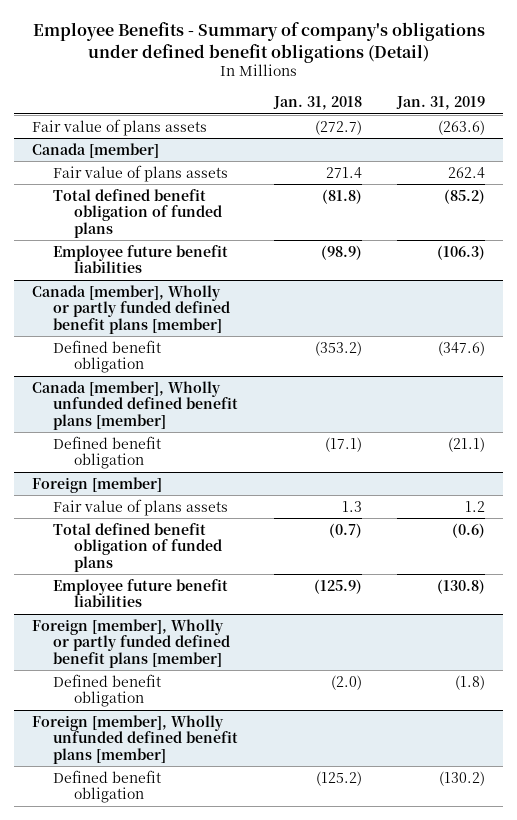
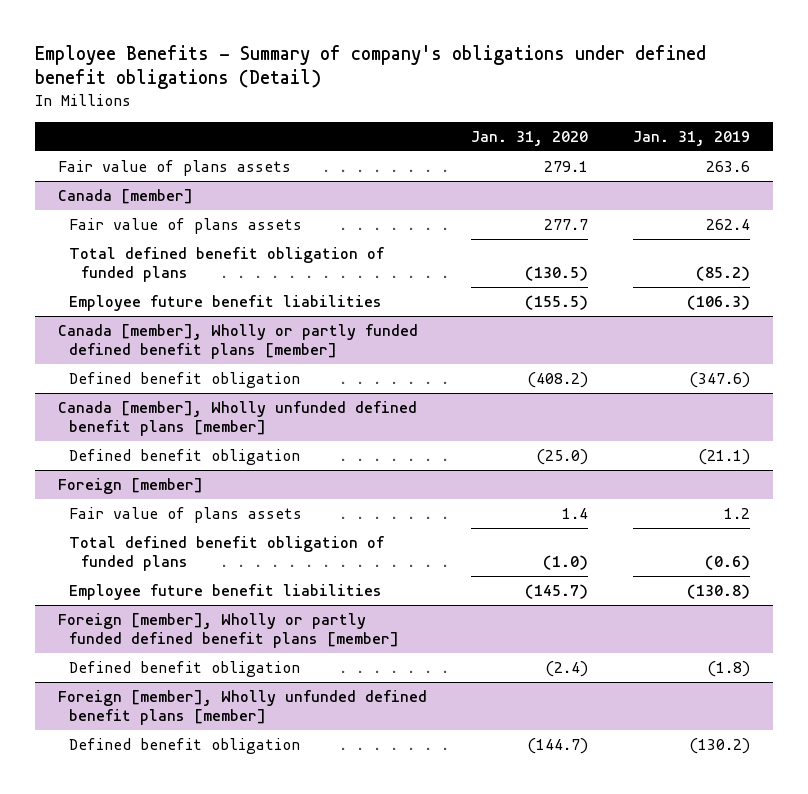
[272,96,362,111] Jan. 31, 2018 -> none
none -> [471,130,589,146] Jan. 31, 2020
[438,119,486,135] (263.6) -> [706,160,751,172] 263.6

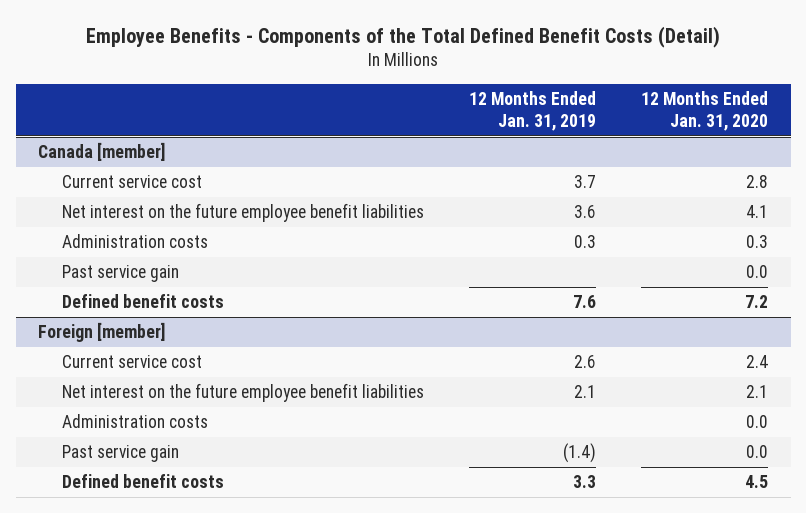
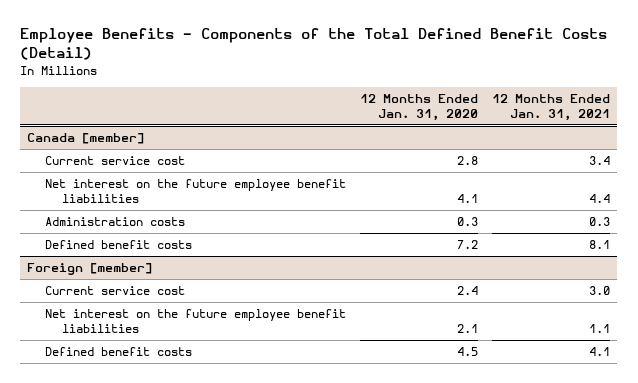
[468,91,596,131] 12 Months Ended Jan. 31, 2019 -> none
none -> [492,94,611,121] 12 Months Ended Jan. 31, 2021
[61,265,179,283] Past service gain -> none
[61,414,208,429] Administration costs -> none
[61,445,179,463] Past service gain -> none

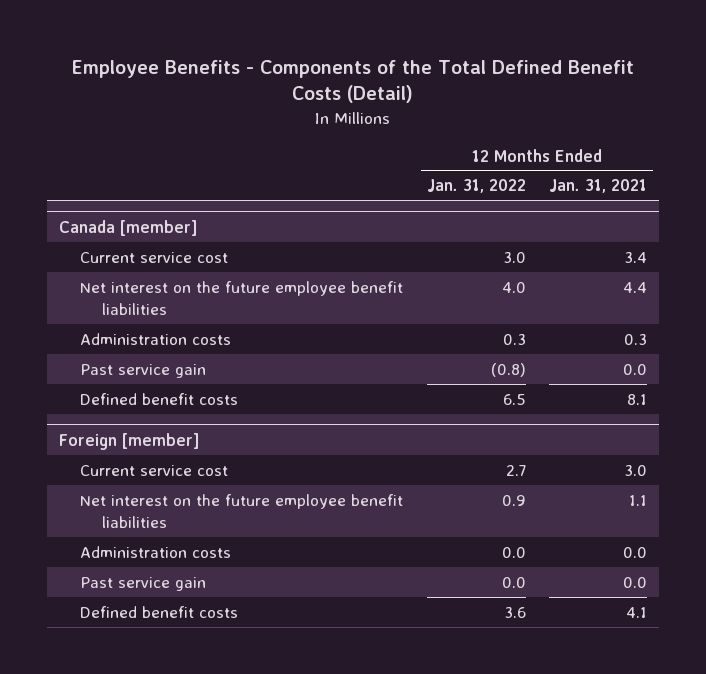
[359,94,478,121] 12 Months Ended Jan. 31, 2020 -> none
none -> [426,179,526,194] Jan. 31, 2022
none -> [80,363,207,378] Past service gain
none -> [80,545,232,558] Administration costs
none -> [80,576,207,591] Past service gain

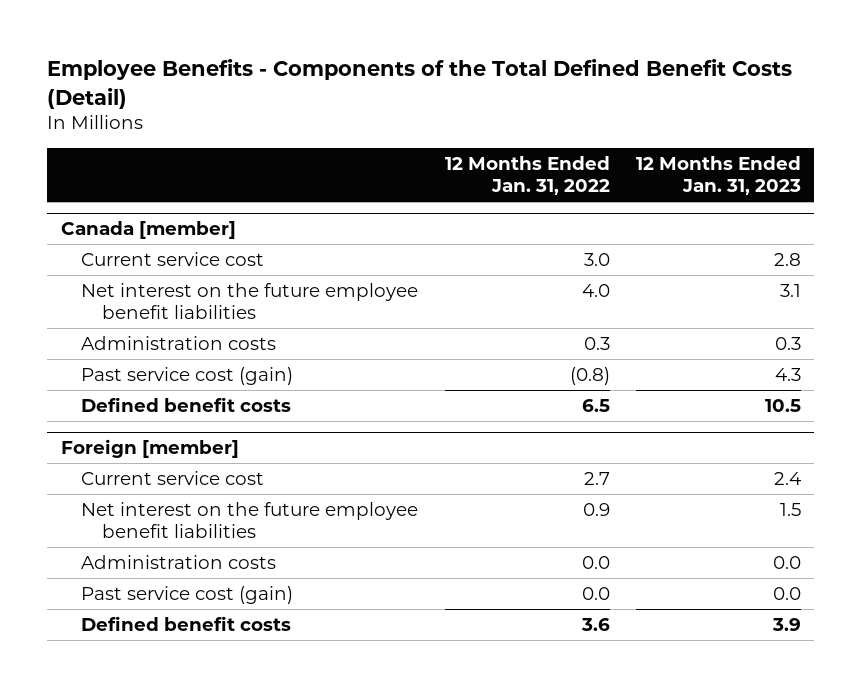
[549,179,648,194] Jan. 31, 2021 -> none
none -> [636,155,802,196] 12 Months Ended Jan. 31, 2023
[80,363,207,378] Past service gain -> [81,366,294,385] Past service cost (gain)
[80,576,207,591] Past service gain -> [81,585,294,604] Past service cost (gain)

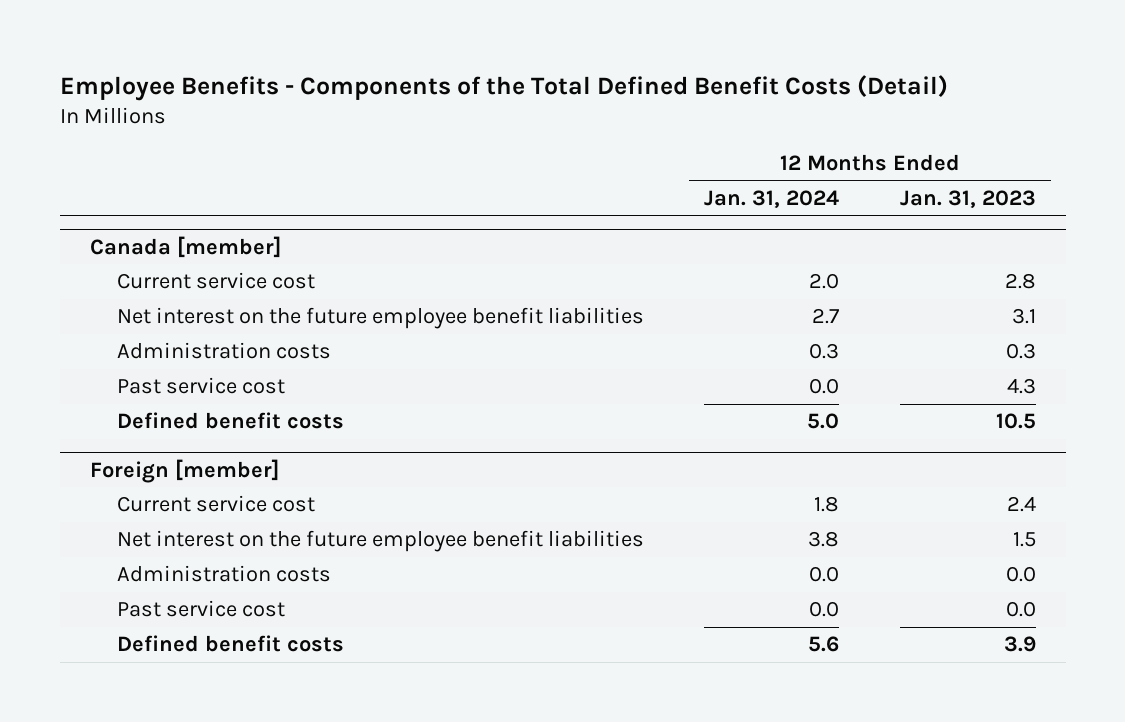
[444,155,610,196] 12 Months Ended Jan. 31, 2022 -> none
none -> [704,189,840,208] Jan. 31, 2024
[81,366,294,385] Past service cost (gain) -> [117,377,286,395] Past service cost
[81,585,294,604] Past service cost (gain) -> [117,600,286,618] Past service cost

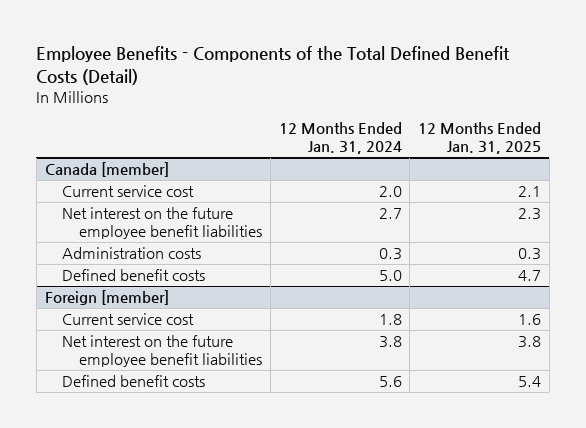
[899,189,1036,208] Jan. 31, 2023 -> none
none -> [418,122,542,155] 12 Months Ended Jan. 31, 2025
[117,377,286,395] Past service cost -> none
[117,565,332,583] Administration costs -> none
[117,600,286,618] Past service cost -> none

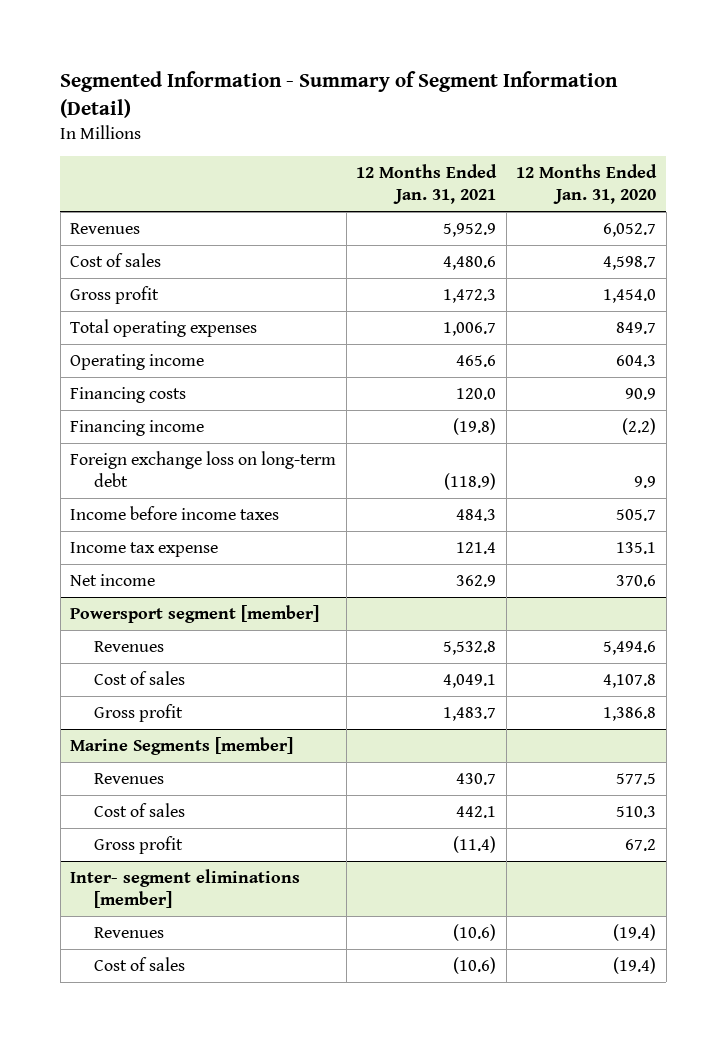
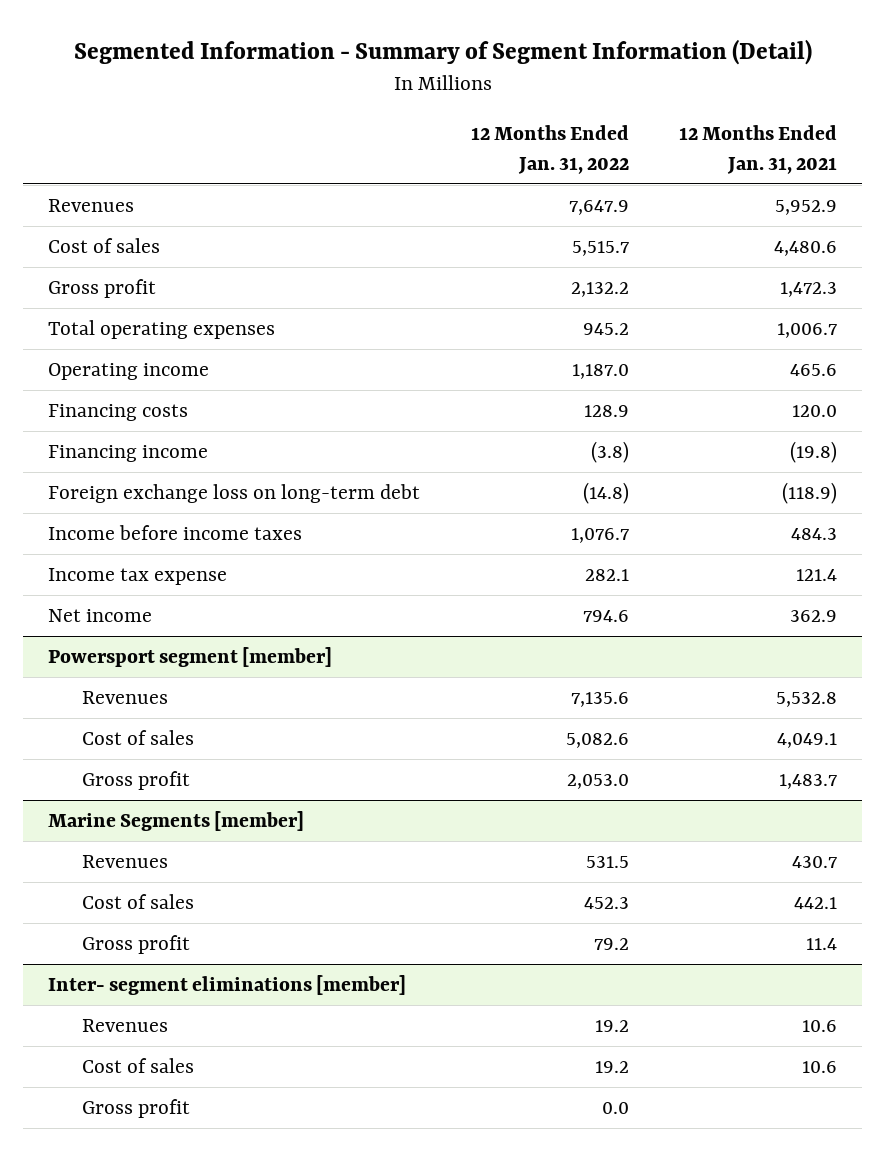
[516,164,658,205] 12 Months Ended Jan. 31, 2020 -> none
none -> [470,125,629,174] 12 Months Ended Jan. 31, 2022
[453,835,497,853] (11.4) -> [805,938,837,951] 11.4
[453,923,497,941] (10.6) -> [801,1020,837,1033] 10.6
[453,956,497,974] (10.6) -> [801,1061,837,1074] 10.6
none -> [81,1099,190,1119] Gross profit

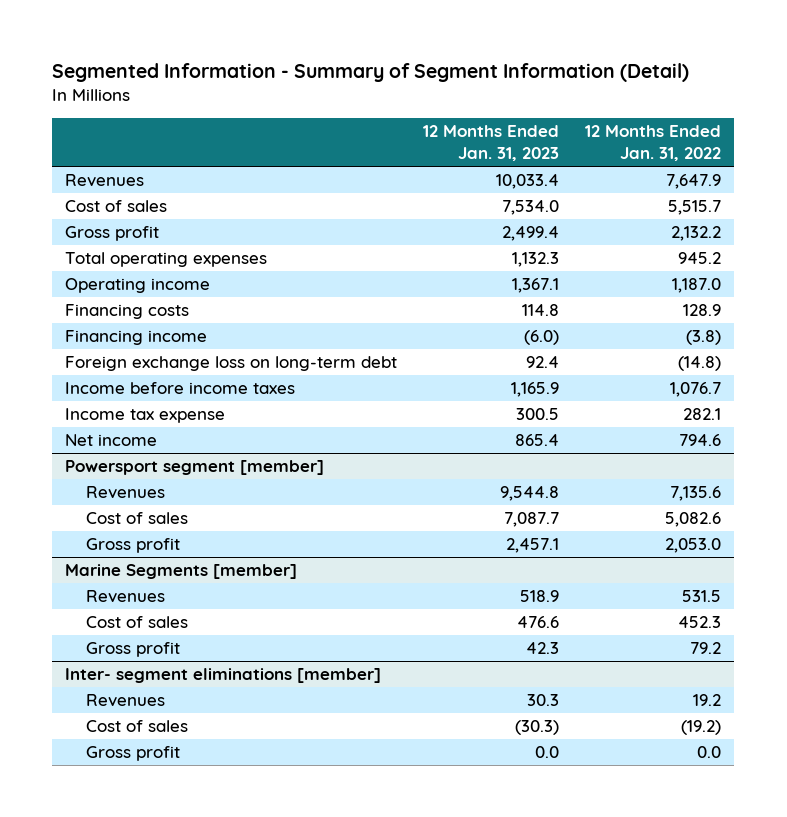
[678,125,837,174] 12 Months Ended Jan. 31, 2021 -> none
none -> [423,125,560,162] 12 Months Ended Jan. 31, 2023
[594,1061,629,1074] 19.2 -> [681,720,722,736] (19.2)

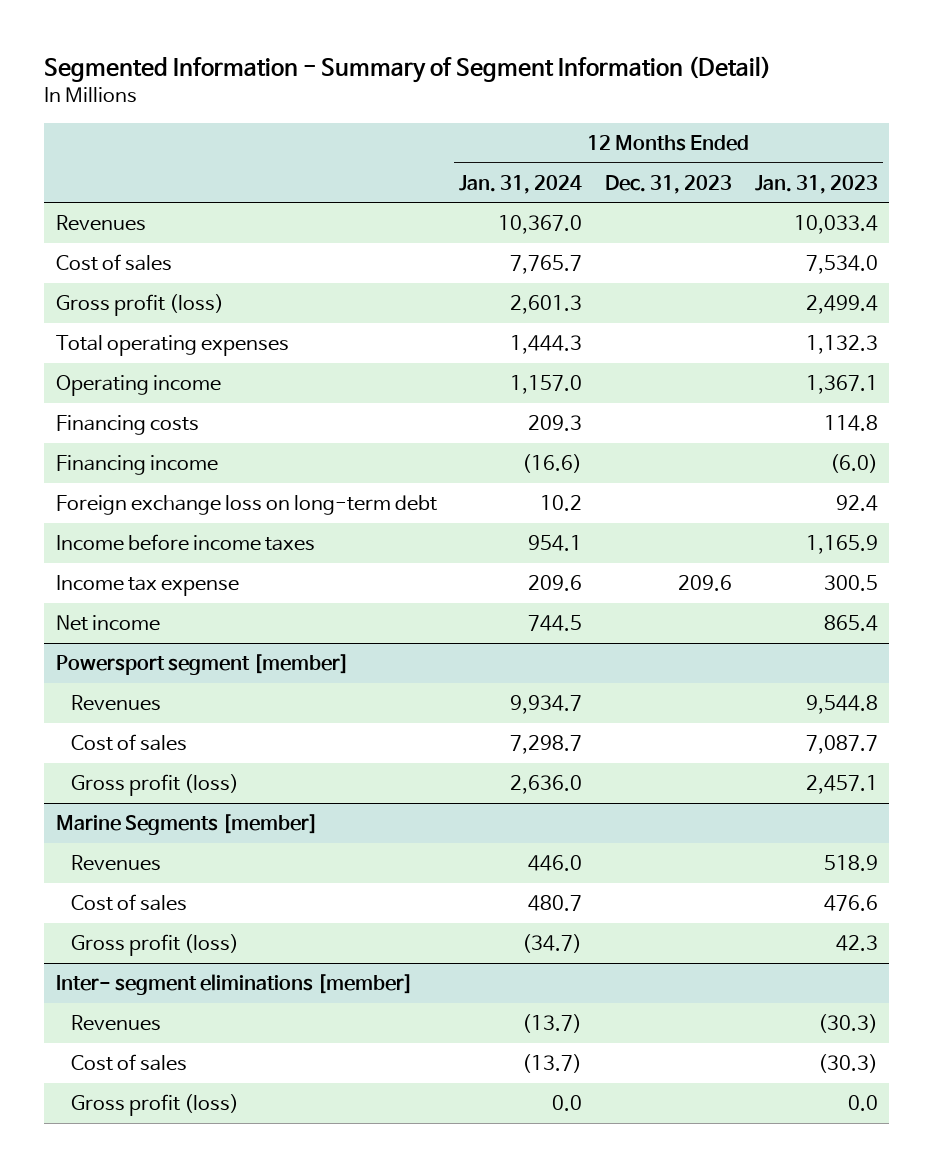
[585,125,722,162] 12 Months Ended Jan. 31, 2022 -> none
none -> [459,174,583,194] Jan. 31, 2024
none -> [604,174,732,194] Dec. 31, 2023
[65,226,160,242] Gross profit -> [55,294,224,317] Gross profit (loss)
[86,538,181,554] Gross profit -> [70,774,239,797] Gross profit (loss)
[86,642,181,658] Gross profit -> [70,934,239,957] Gross profit (loss)
[527,694,560,707] 30.3 -> [817,1014,878,1034] (30.3)
[86,746,181,762] Gross profit -> [70,1094,239,1117] Gross profit (loss)

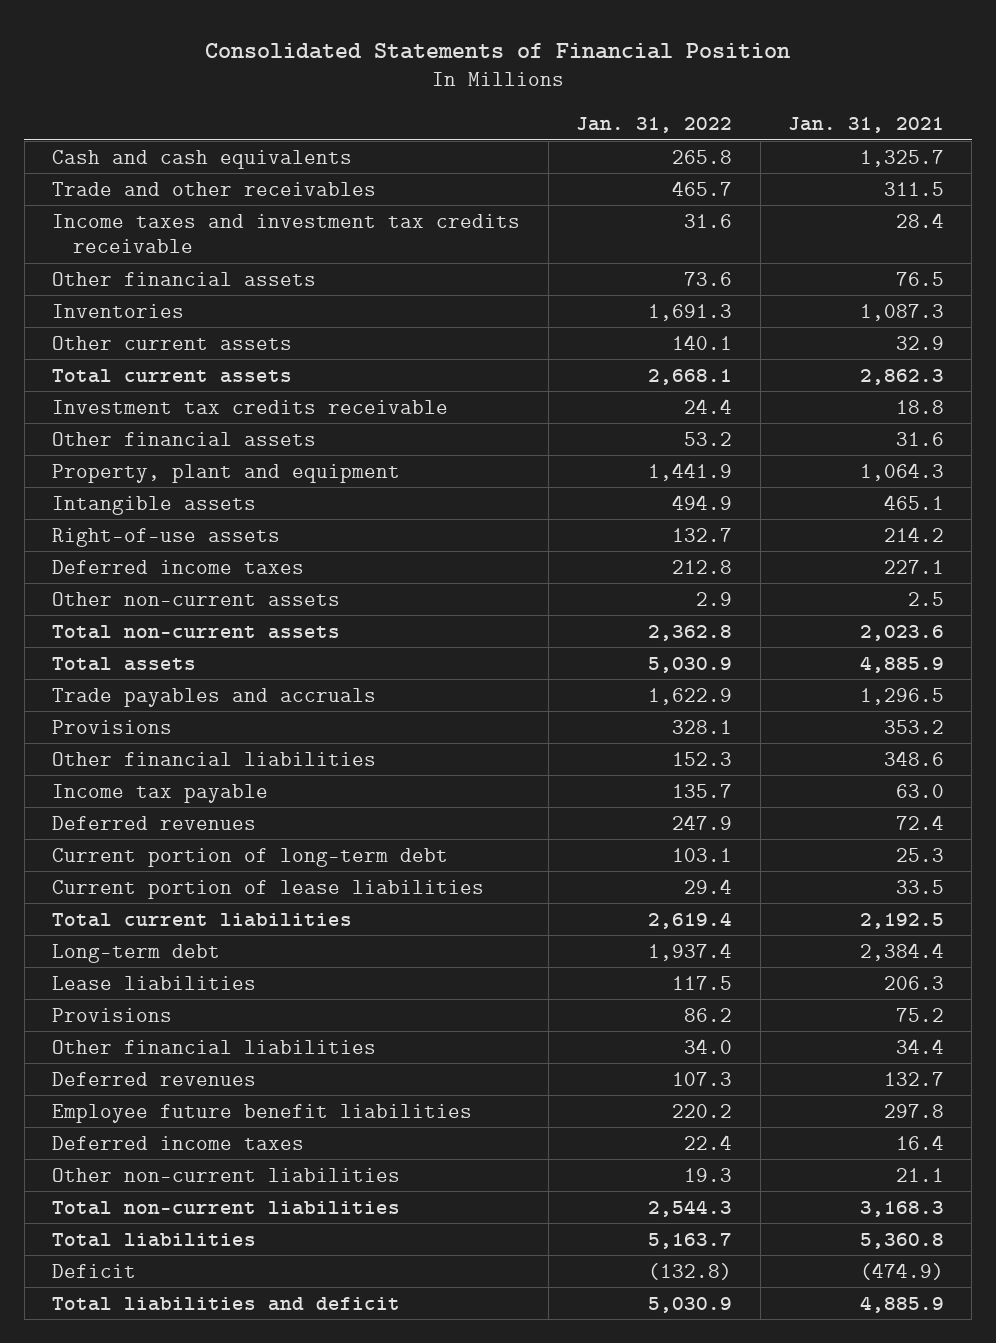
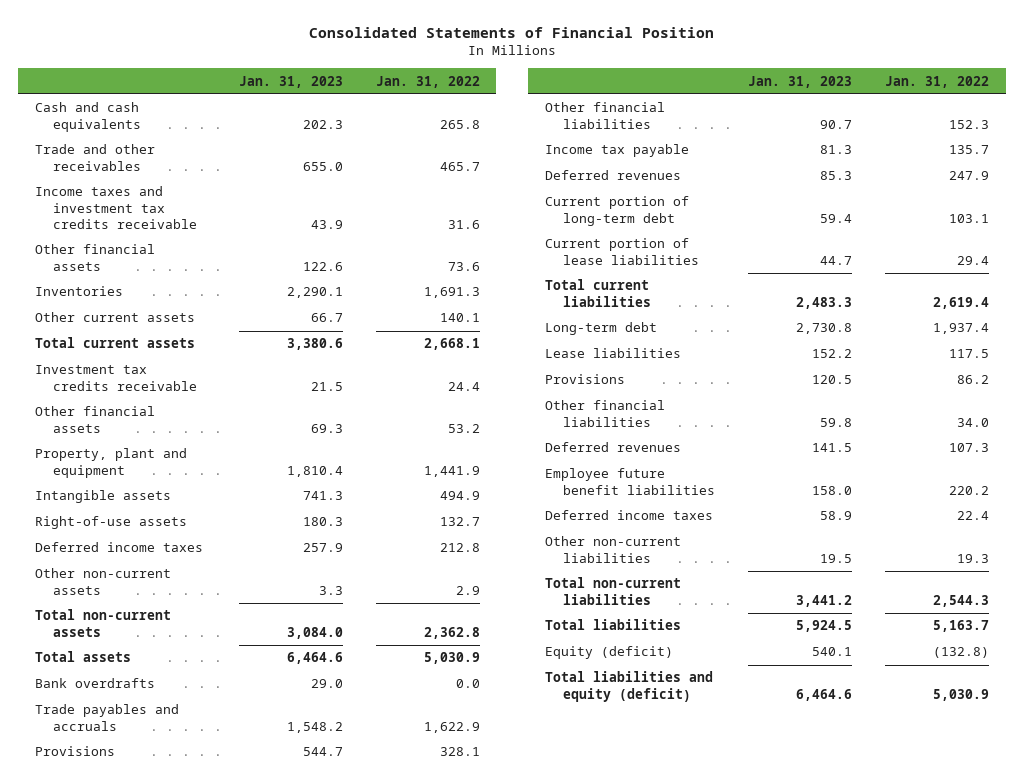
[787,117,944,134] Jan. 31, 2021 -> none
none -> [238,75,343,88] Jan. 31, 2023
none -> [34,678,155,689] Bank overdrafts
[52,1263,137,1278] Deficit -> [544,646,673,660] Equity (deficit)
[52,1296,401,1311] Total liabilities and deficit -> [544,671,713,702] Total liabilities and equity (deficit)

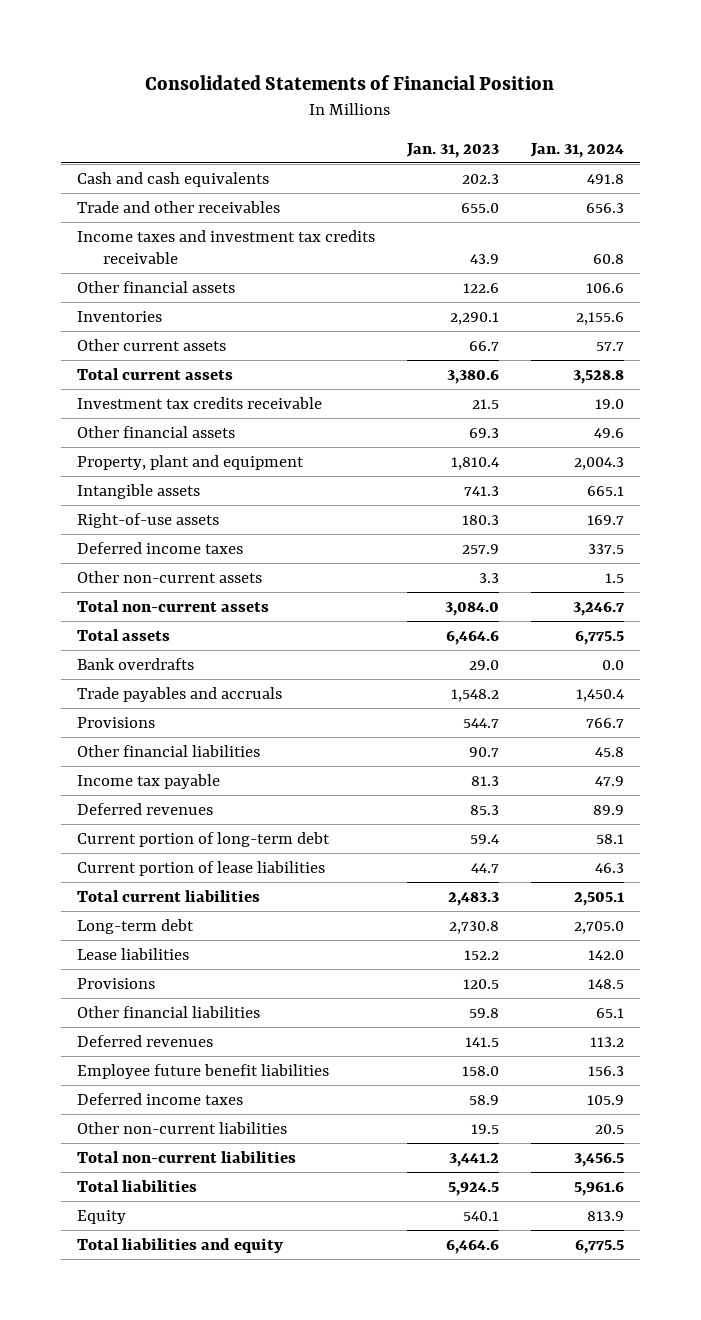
[375,75,480,88] Jan. 31, 2022 -> none
none -> [530,142,625,158] Jan. 31, 2024
[544,646,673,660] Equity (deficit) -> [76,1209,126,1224] Equity
[544,671,713,702] Total liabilities and equity (deficit) -> [76,1237,283,1253] Total liabilities and equity

